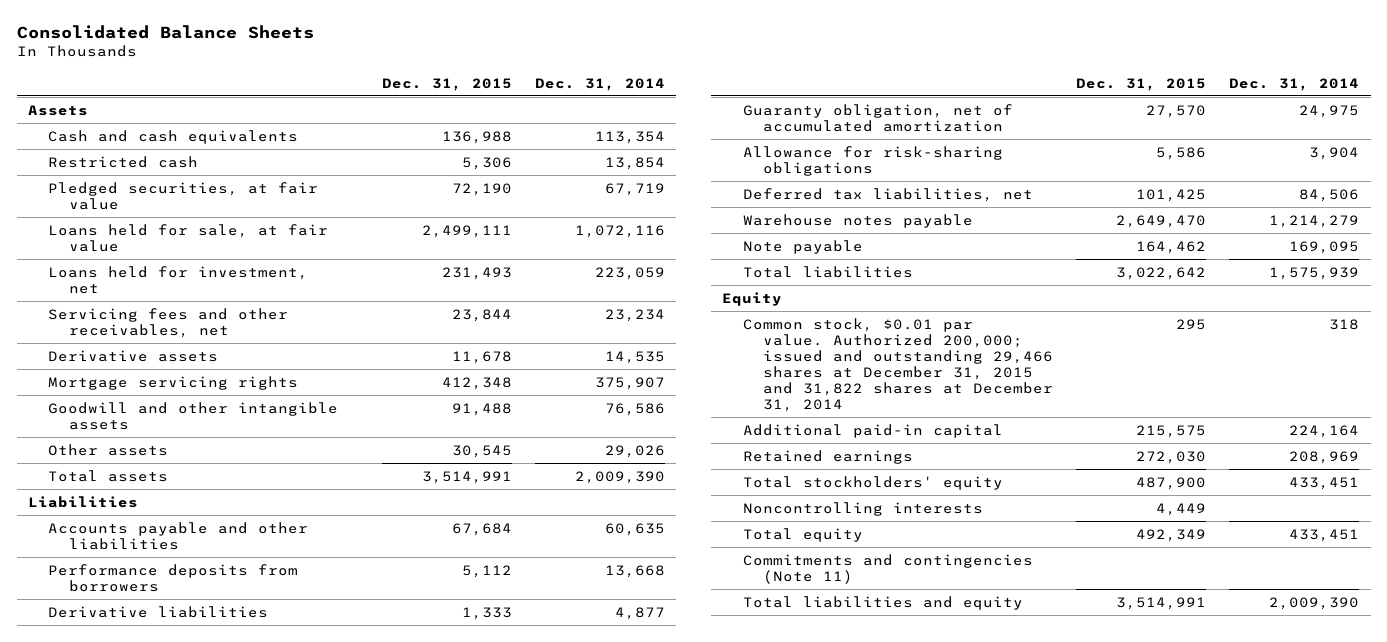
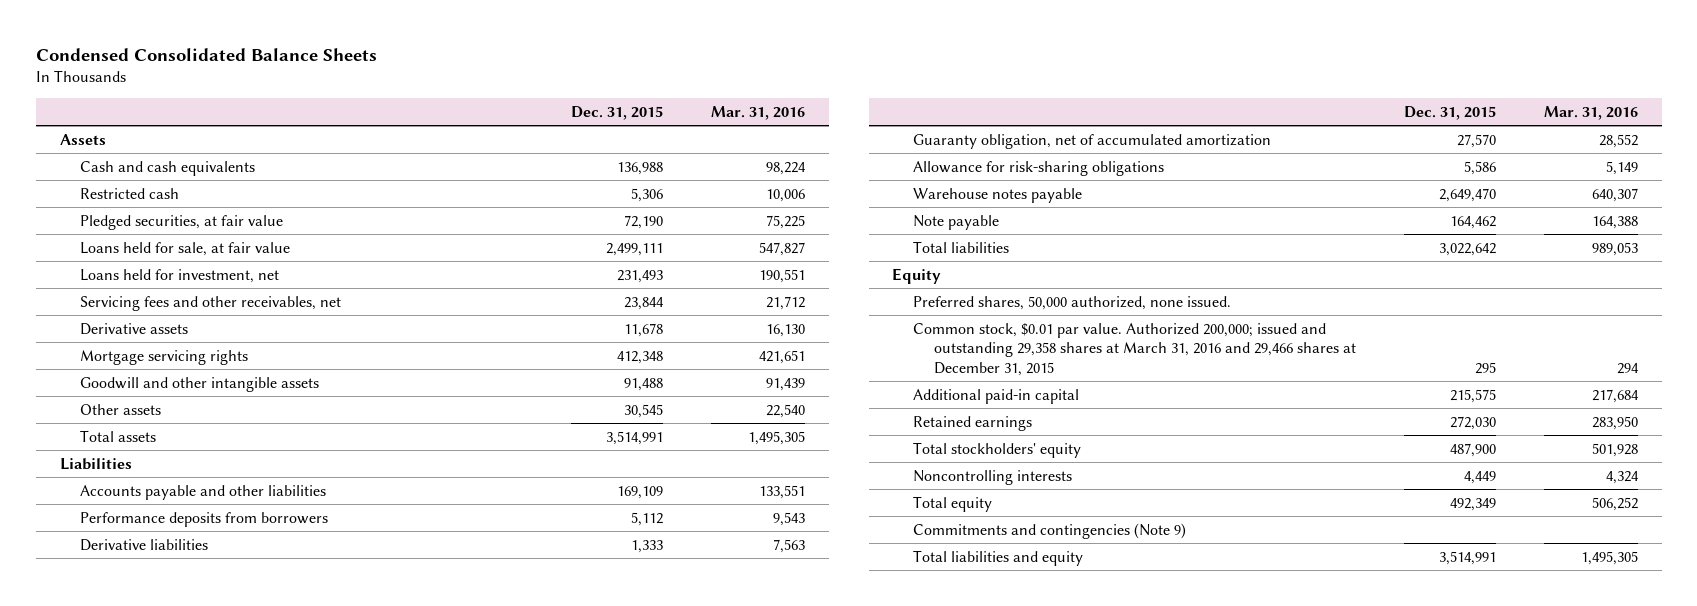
[16,24,314,39] Consolidated Balance Sheets -> [35,47,377,61] Condensed Consolidated Balance Sheets
[534,77,665,91] Dec. 31, 2014 -> none
none -> [710,105,805,120] Mar. 31, 2016
[451,522,512,536] 67,684 -> [617,485,664,499] 169,109
[742,187,1033,202] Deferred tax liabilities, net -> none
none -> [913,295,1232,310] Preferred shares, 50,000 authorized, none issued.
[742,317,1053,412] Common stock, $0.01 par value. Authorized 200,000; issued and outstanding 29,466 shares at December 31, 2015 and 31,822 shares at December 31, 2014 -> [913,322,1357,376] Common stock, $0.01 par value. Authorized 200,000; issued and outstanding 29,358 shares at March 31, 2016 and 29,466 shares at December 31, 2015
[742,553,1033,584] Commitments and contingencies (Note 11) -> [913,522,1187,539] Commitments and contingencies (Note 9)

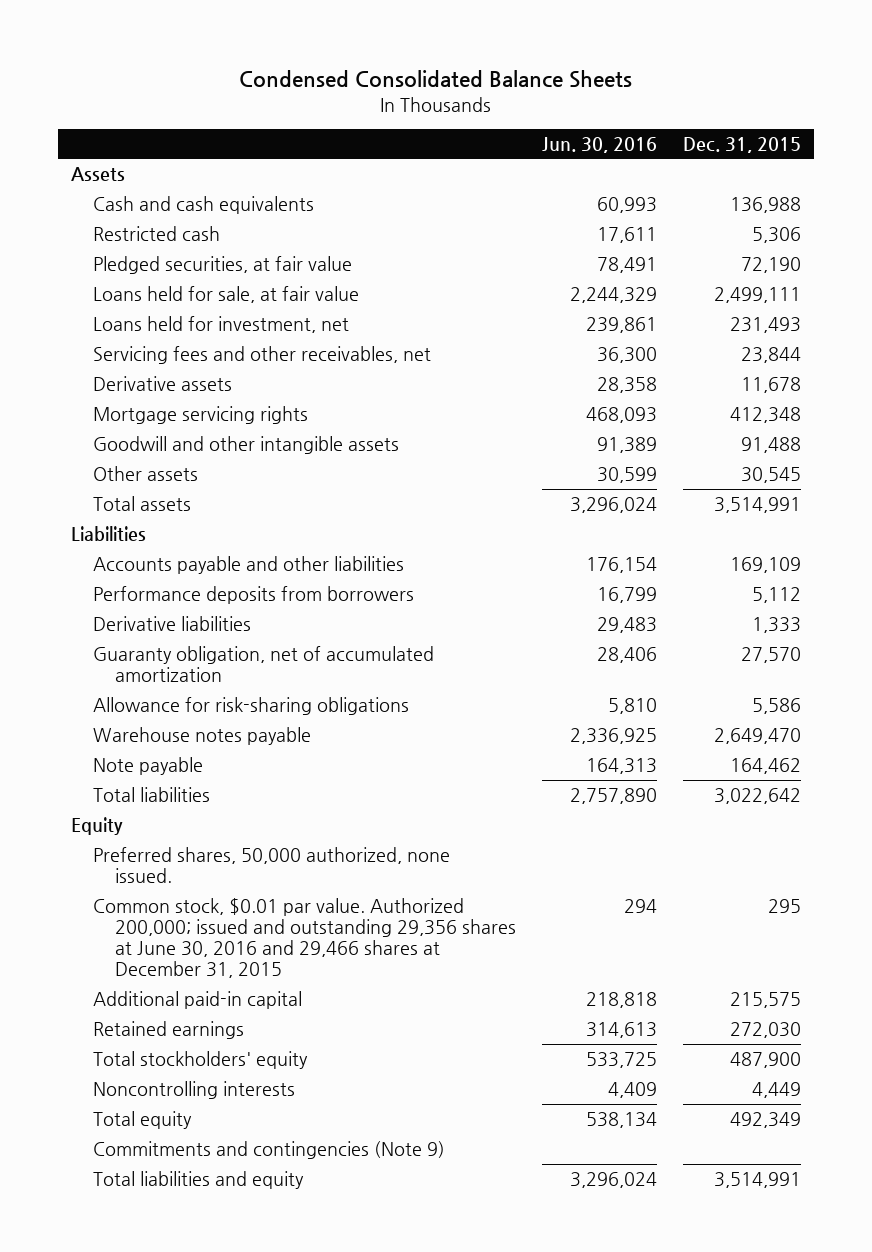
[710,105,805,120] Mar. 31, 2016 -> none
none -> [542,136,658,153] Jun. 30, 2016
[913,322,1357,376] Common stock, $0.01 par value. Authorized 200,000; issued and outstanding 29,358 shares at March 31, 2016 and 29,466 shares at December 31, 2015 -> [92,898,516,979] Common stock, $0.01 par value. Authorized 200,000; issued and outstanding 29,356 shares at June 30, 2016 and 29,466 shares at December 31, 2015

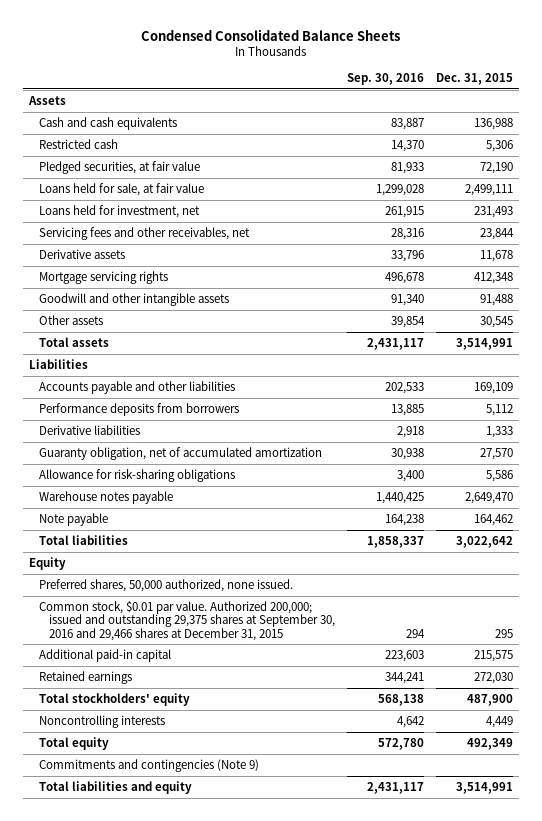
[542,136,658,153] Jun. 30, 2016 -> none
none -> [347,73,425,86] Sep. 30, 2016
[92,898,516,979] Common stock, $0.01 par value. Authorized 200,000; issued and outstanding 29,356 shares at June 30, 2016 and 29,466 shares at December 31, 2015 -> [39,600,336,641] Common stock, $0.01 par value. Authorized 200,000; issued and outstanding 29,375 shares at September 30, 2016 and 29,466 shares at December 31, 2015

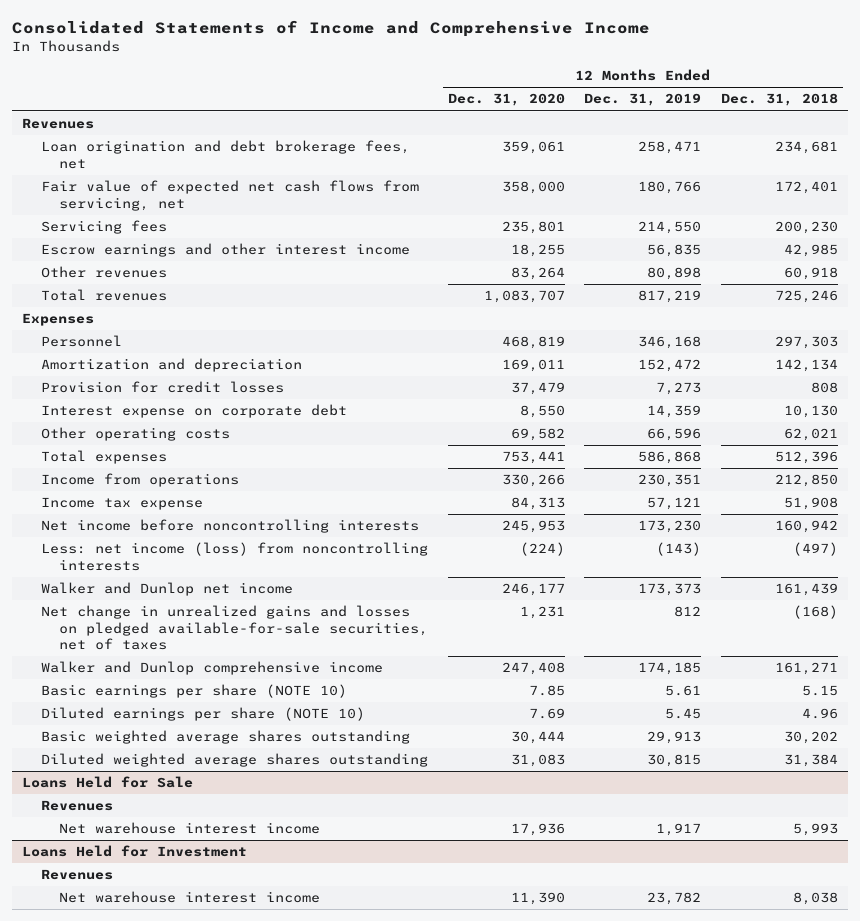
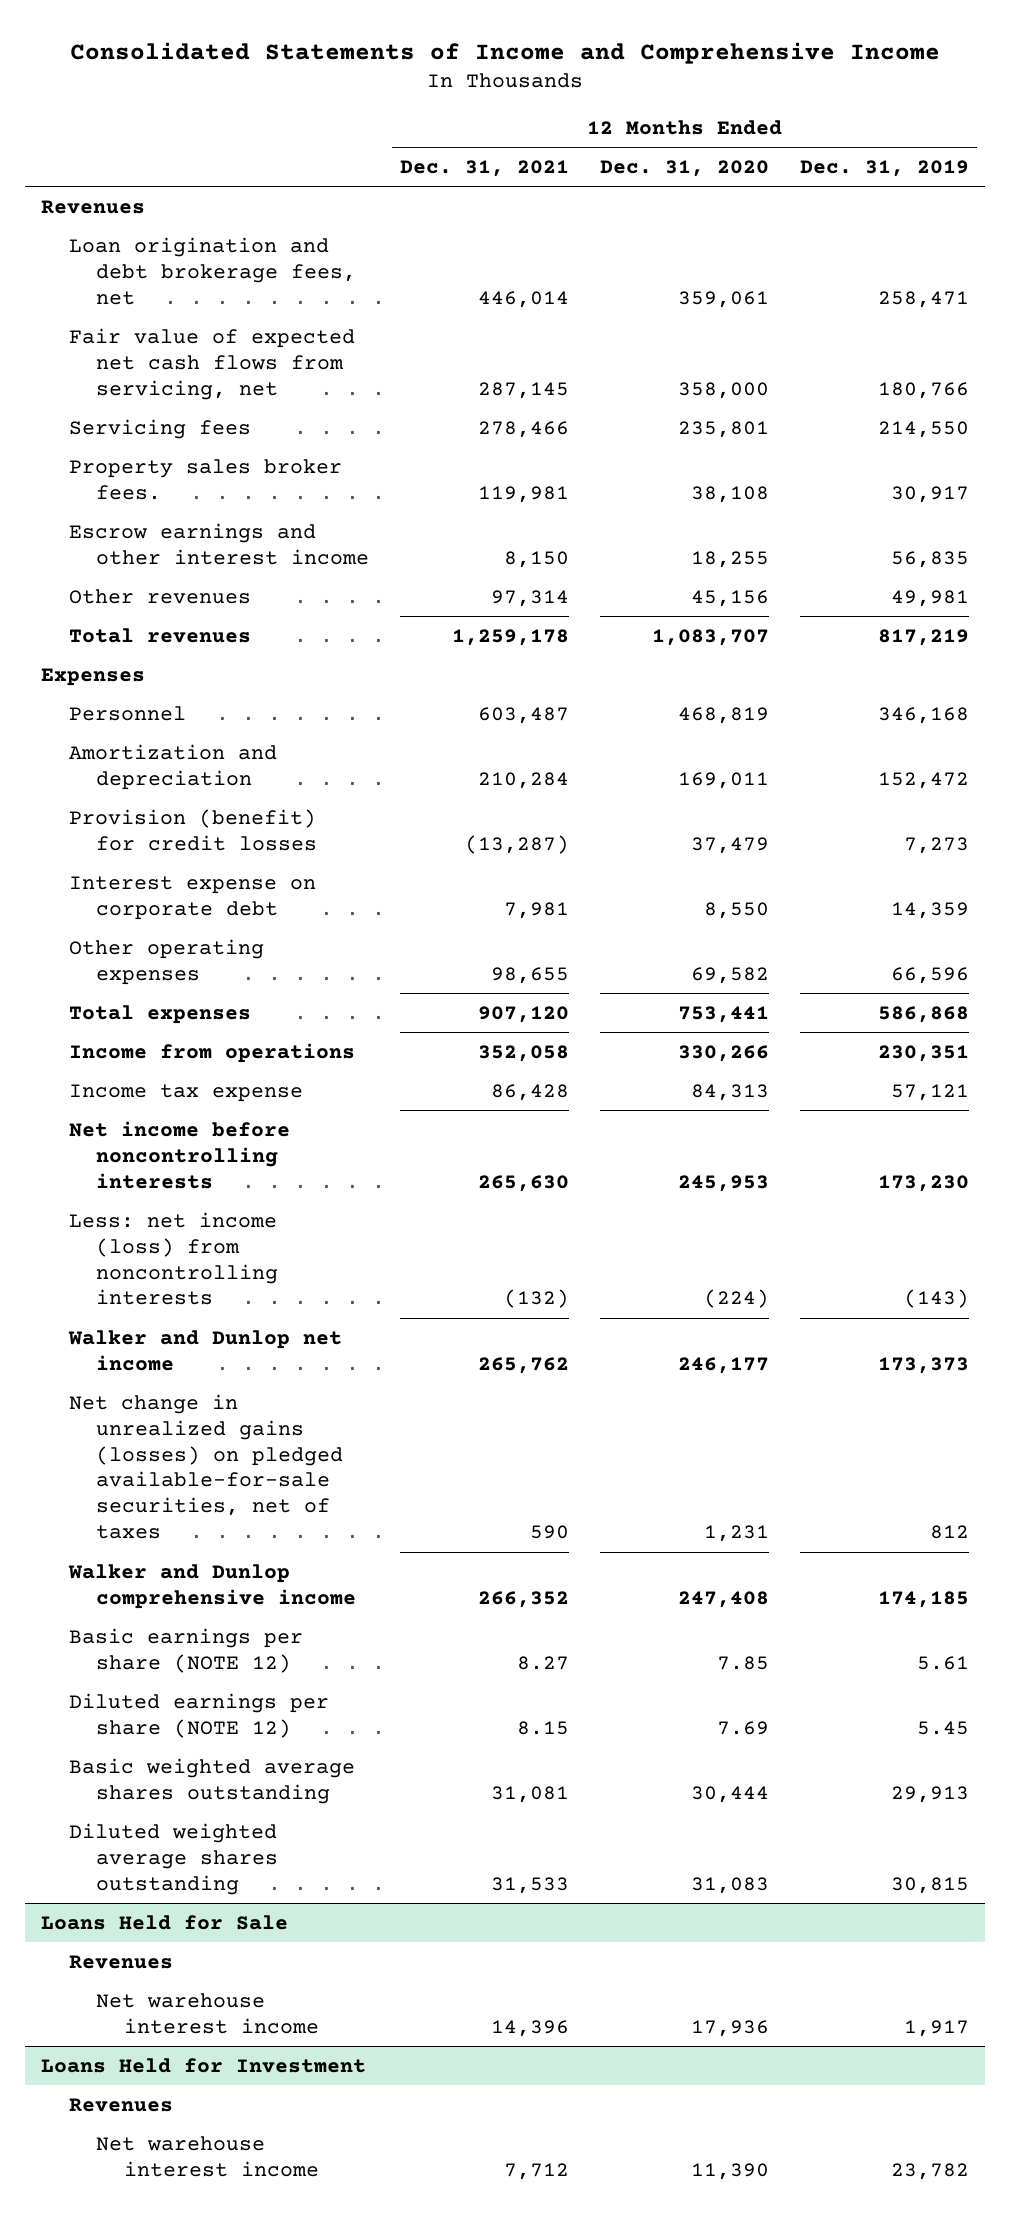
[721,93,839,107] Dec. 31, 2018 -> none
none -> [400,159,570,177] Dec. 31, 2021
none -> [68,458,342,500] Property sales broker fees.
[510,267,565,281] 83,264 -> [691,589,770,607] 45,156
[647,267,702,281] 80,898 -> [891,589,970,607] 49,981
[40,381,284,394] Provision for credit losses -> [68,808,318,851] Provision (benefit) for credit losses
[40,427,230,442] Other operating costs -> [68,938,264,985] Other operating expenses
[40,605,429,651] Net change in unrealized gains and losses on pledged available-for-sale securities, net of taxes -> [68,1393,344,1540] Net change in unrealized gains (losses) on pledged available-for-sale securities, net of taxes
[40,684,347,699] Basic earnings per share (NOTE 10) -> [68,1627,303,1673] Basic earnings per share (NOTE 12)
[40,707,365,722] Diluted earnings per share (NOTE 10) -> [68,1692,329,1738] Diluted earnings per share (NOTE 12)

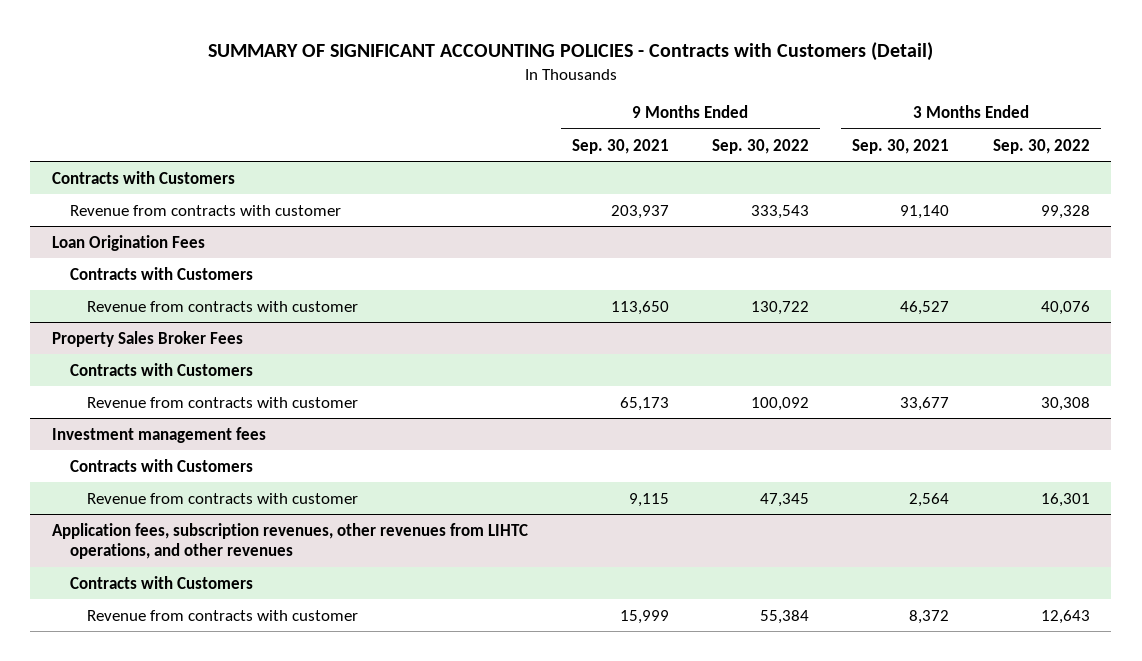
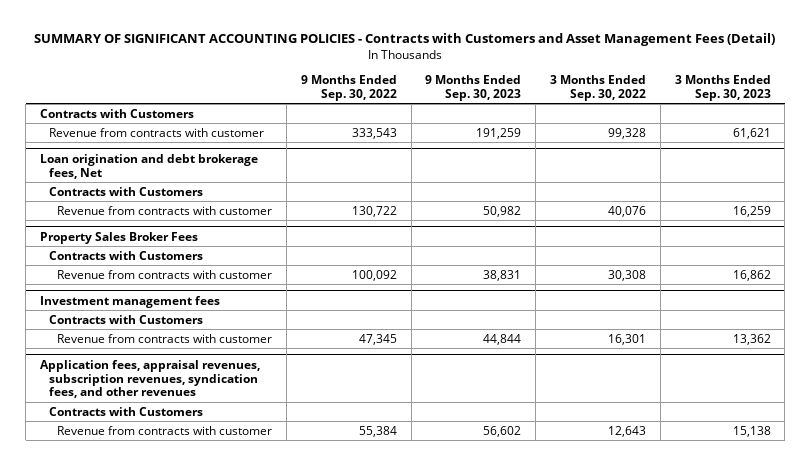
[207,41,933,61] SUMMARY OF SIGNIFICANT ACCOUNTING POLICIES - Contracts with Customers (Detail) -> [34,33,776,47] SUMMARY OF SIGNIFICANT ACCOUNTING POLICIES - Contracts with Customers and Asset Management Fees (Detail)
[571,138,669,154] Sep. 30, 2021 -> none
[852,138,950,154] Sep. 30, 2021 -> none
none -> [425,74,522,101] 9 Months Ended Sep. 30, 2023
none -> [674,74,771,101] 3 Months Ended Sep. 30, 2023
[52,234,206,251] Loan Origination Fees -> none
none -> [40,153,259,179] Loan origination and debt brokerage fees, Net
[52,522,529,560] Application fees, subscription revenues, other revenues from LIHTC operations, and other revenues -> [40,359,261,399] Application fees, appraisal revenues, subscription revenues, syndication fees, and other revenues

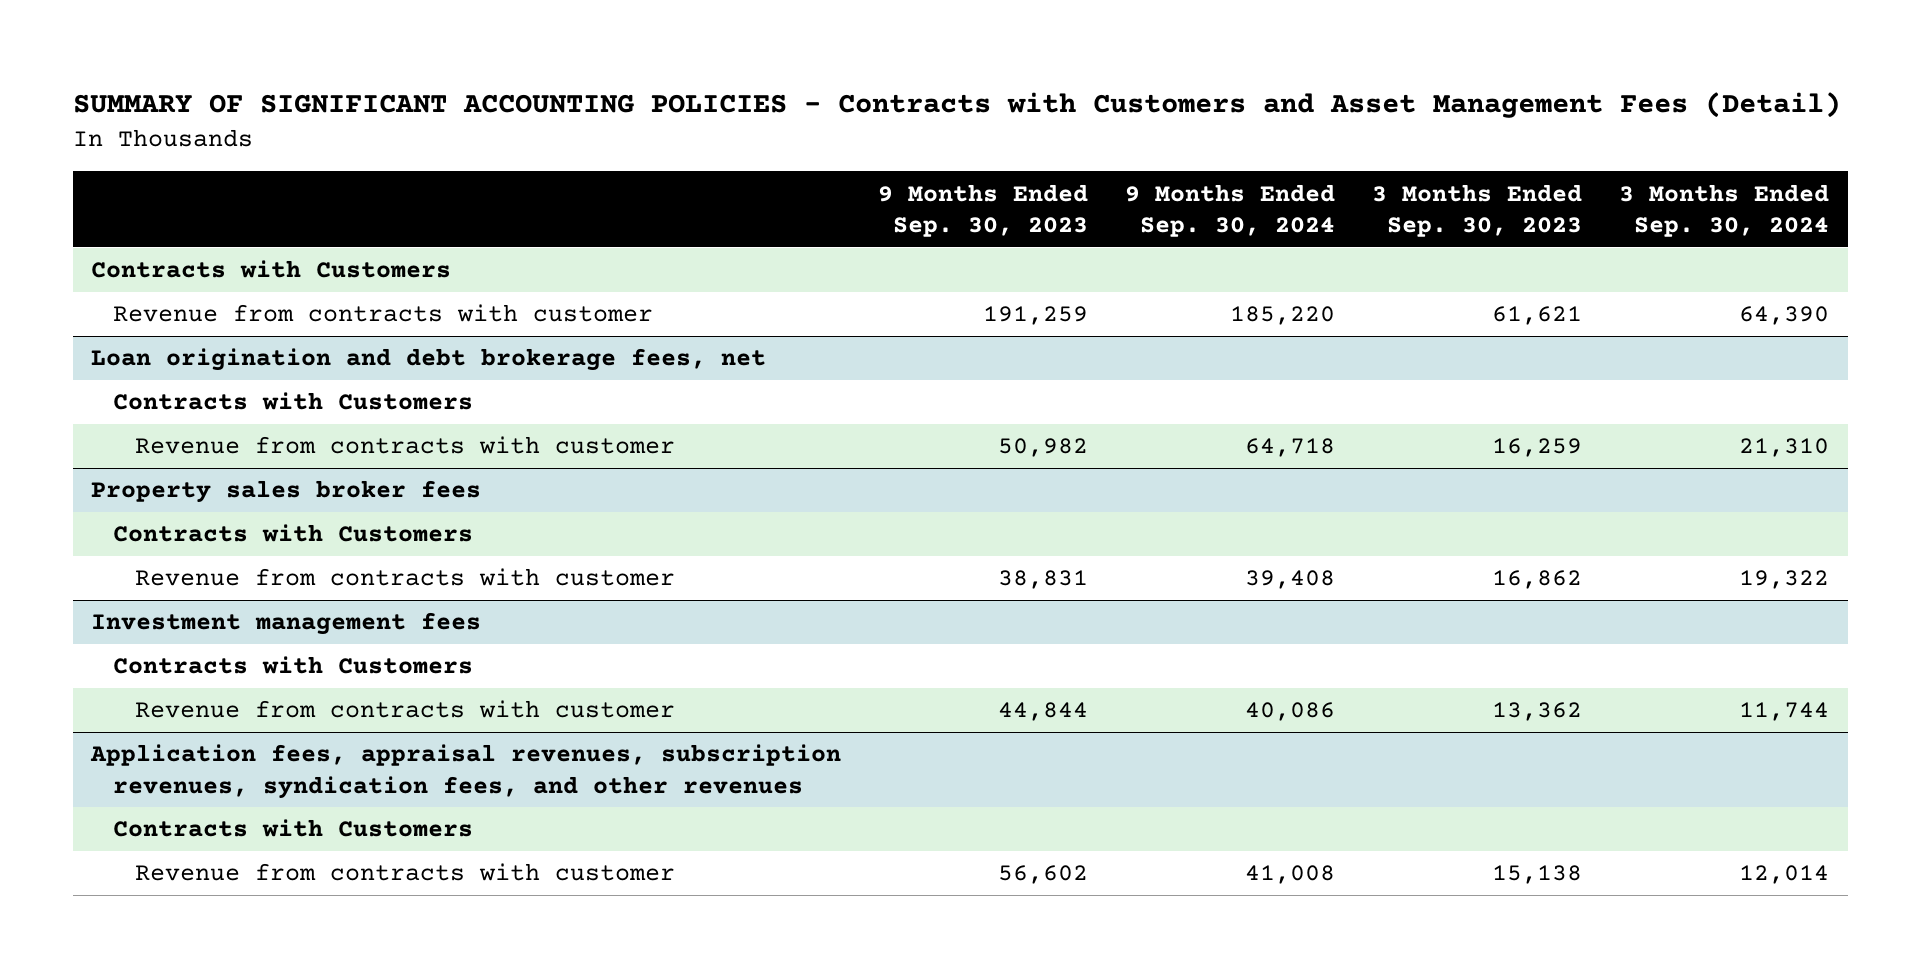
[300,74,397,101] 9 Months Ended Sep. 30, 2022 -> none
[550,74,647,101] 3 Months Ended Sep. 30, 2022 -> none
none -> [1125,183,1336,237] 9 Months Ended Sep. 30, 2024
none -> [1619,183,1830,237] 3 Months Ended Sep. 30, 2024
[40,153,259,179] Loan origination and debt brokerage fees, Net -> [91,348,767,372] Loan origination and debt brokerage fees, net
[40,231,199,244] Property Sales Broker Fees -> [91,480,482,504] Property sales broker fees

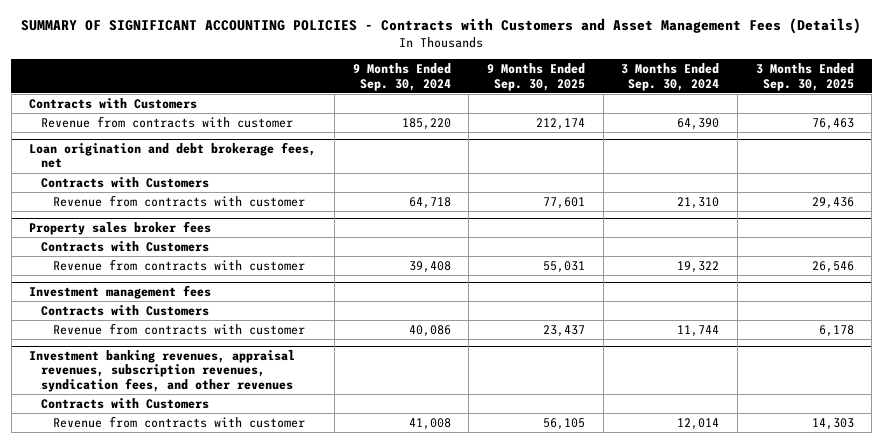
[72,92,1841,119] SUMMARY OF SIGNIFICANT ACCOUNTING POLICIES - Contracts with Customers and Asset Management Fees (Detail) -> [21,18,862,35] SUMMARY OF SIGNIFICANT ACCOUNTING POLICIES - Contracts with Customers and Asset Management Fees (Details)
[878,183,1089,237] 9 Months Ended Sep. 30, 2023 -> none
[1372,183,1583,237] 3 Months Ended Sep. 30, 2023 -> none
none -> [486,63,585,91] 9 Months Ended Sep. 30, 2025
none -> [755,63,854,91] 3 Months Ended Sep. 30, 2025
[90,744,842,799] Application fees, appraisal revenues, subscription revenues, syndication fees, and other revenues -> [29,350,296,392] Investment banking revenues, appraisal revenues, subscription revenues, syndication fees, and other revenues

